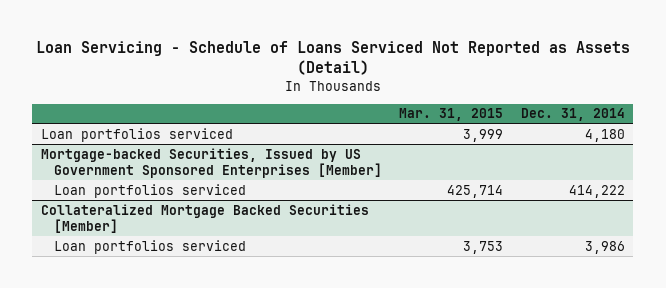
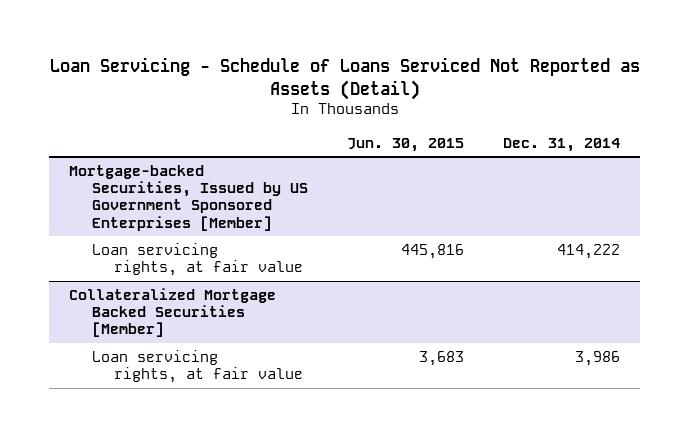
[399,108,504,122] Mar. 31, 2015 -> none
none -> [346,137,464,152] Jun. 30, 2015
[40,127,233,142] Loan portfolios serviced -> none
[54,183,247,198] Loan portfolios serviced -> [91,242,304,277] Loan servicing rights, at fair value
[54,239,247,254] Loan portfolios serviced -> [91,349,304,384] Loan servicing rights, at fair value

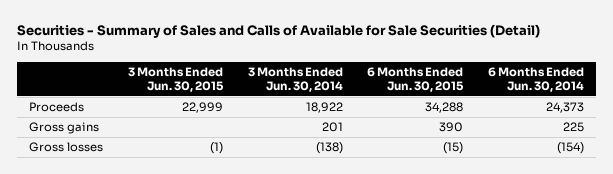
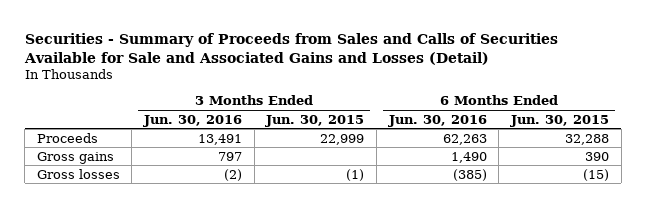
[17,23,541,38] Securities - Summary of Sales and Calls of Available for Sale Securities (Detail) -> [23,32,558,65] Securities - Summary of Proceeds from Sales and Calls of Securities Available for Sale and Associated Gains and Losses (Detail)
[247,66,343,92] 3 Months Ended Jun. 30, 2014 -> none
[488,66,585,92] 6 Months Ended Jun. 30, 2014 -> none
none -> [143,114,243,127] Jun. 30, 2016
none -> [387,114,487,127] Jun. 30, 2016
[425,102,464,114] 34,288 -> [565,133,610,145] 32,288

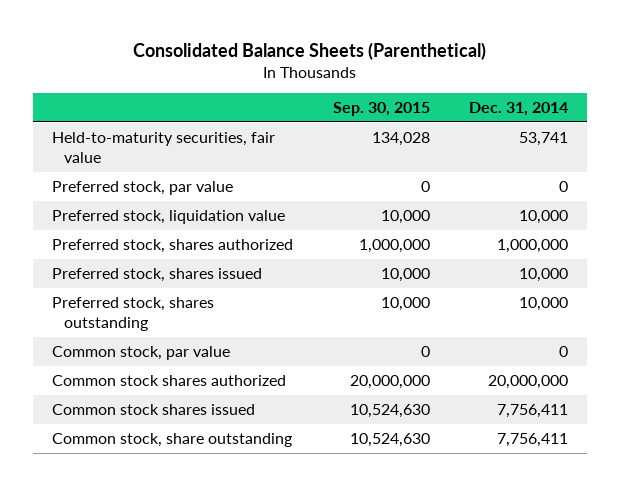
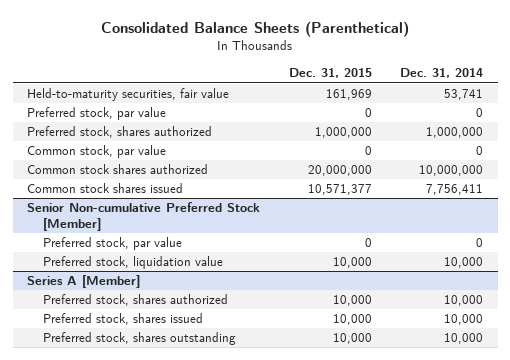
[332,102,430,117] Sep. 30, 2015 -> none
none -> [288,68,372,79] Dec. 31, 2015
[52,209,286,224] Preferred stock, liquidation value -> none
[52,267,263,282] Preferred stock, shares issued -> none
[52,296,215,331] Preferred stock, shares outstanding -> none
[487,374,568,389] 20,000,000 -> [419,165,484,177] 10,000,000
[52,432,293,447] Common stock, share outstanding -> none
none -> [26,202,260,231] Senior Non-cumulative Preferred Stock [Member]
none -> [42,237,182,251] Preferred stock, par value
none -> [42,256,223,270] Preferred stock, liquidation value
none -> [26,275,140,289] Series A [Member]
none -> [42,294,228,307] Preferred stock, shares authorized
none -> [42,313,203,326] Preferred stock, shares issued
none -> [42,332,236,346] Preferred stock, shares outstanding

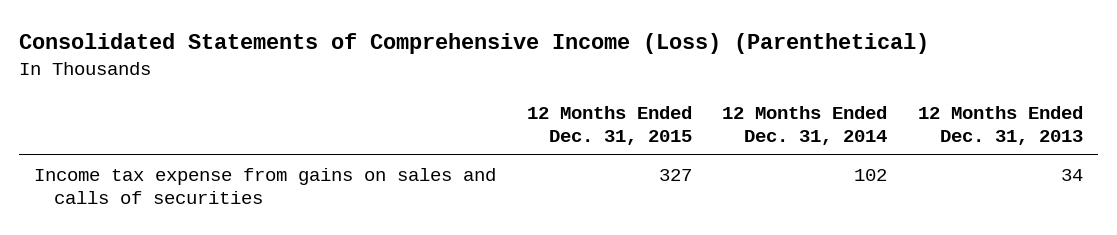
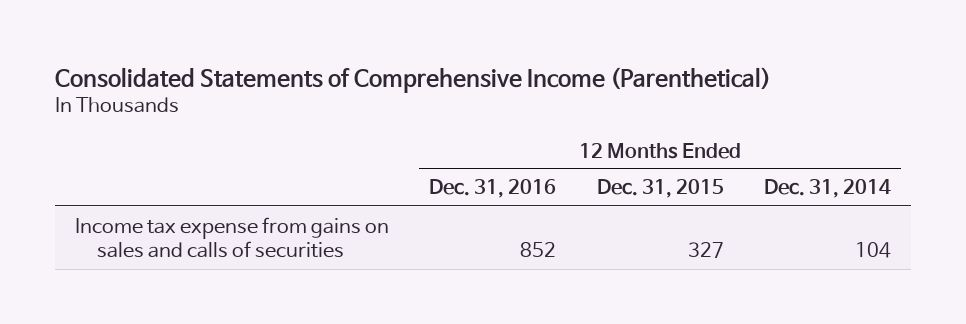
[19,33,930,55] Consolidated Statements of Comprehensive Income (Loss) (Parenthetical) -> [54,66,771,93] Consolidated Statements of Comprehensive Income (Parenthetical)
[917,106,1083,146] 12 Months Ended Dec. 31, 2013 -> none
none -> [429,179,557,199] Dec. 31, 2016
[854,168,888,181] 102 -> [854,242,891,259] 104

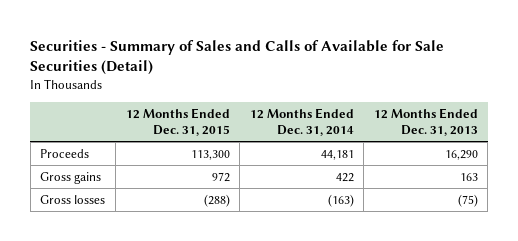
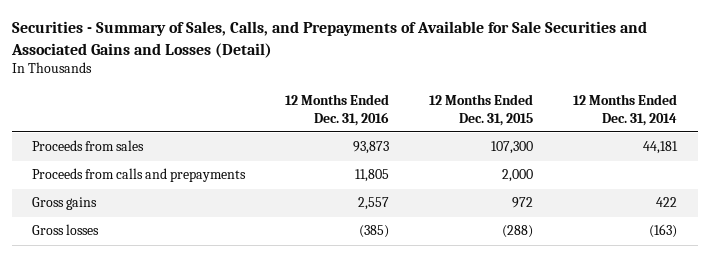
[30,39,445,76] Securities - Summary of Sales and Calls of Available for Sale Securities (Detail) -> [10,21,647,58] Securities - Summary of Sales, Calls, and Prepayments of Available for Sale Securities and Associated Gains and Losses (Detail)
[373,108,478,137] 12 Months Ended Dec. 31, 2013 -> none
none -> [285,94,390,126] 12 Months Ended Dec. 31, 2016
[40,148,90,158] Proceeds -> [32,140,145,152] Proceeds from sales
[190,149,230,160] 113,300 -> [491,141,534,155] 107,300
none -> [32,168,247,183] Proceeds from calls and prepayments

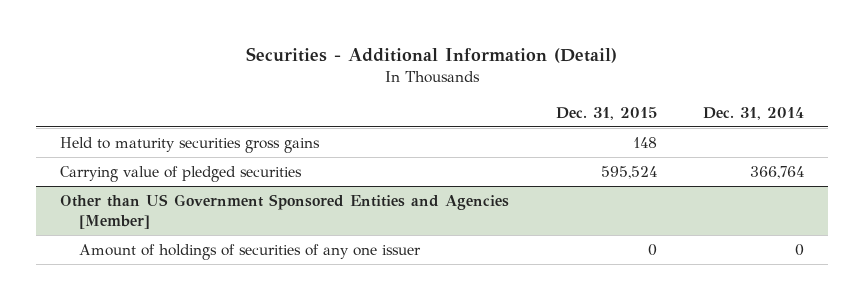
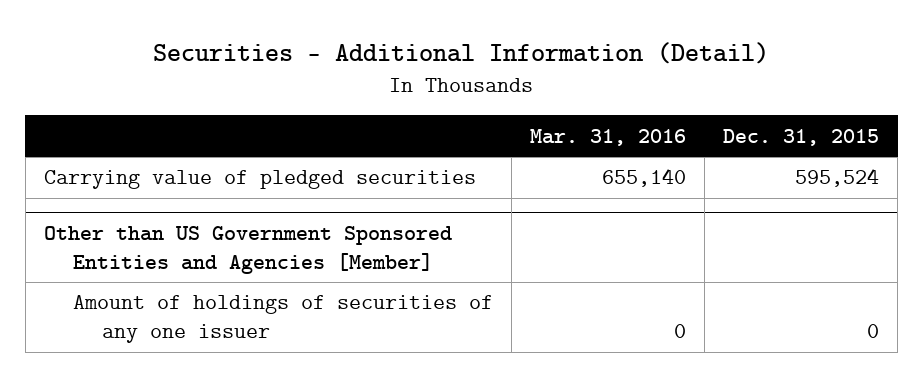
[703,106,805,120] Dec. 31, 2014 -> none
none -> [529,128,686,146] Mar. 31, 2016
[59,137,320,154] Held to maturity securities gross gains -> none

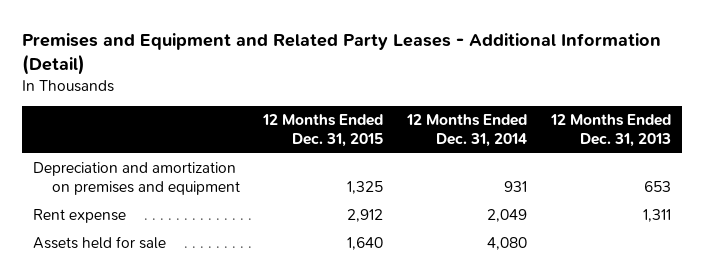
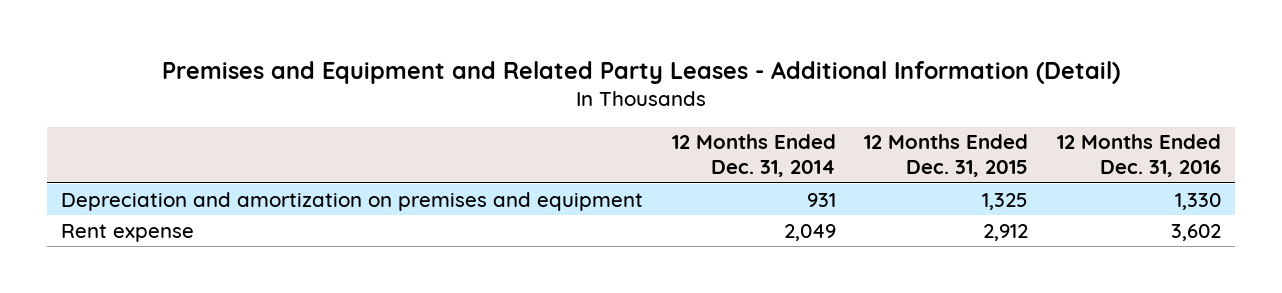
[549,114,671,147] 12 Months Ended Dec. 31, 2013 -> none
none -> [1056,134,1221,178] 12 Months Ended Dec. 31, 2016
[33,236,167,250] Assets held for sale -> none

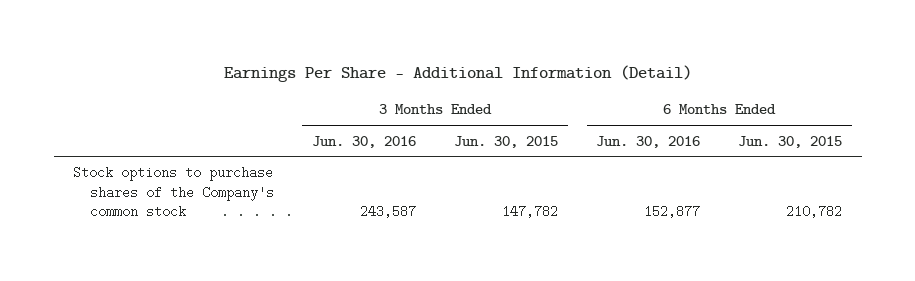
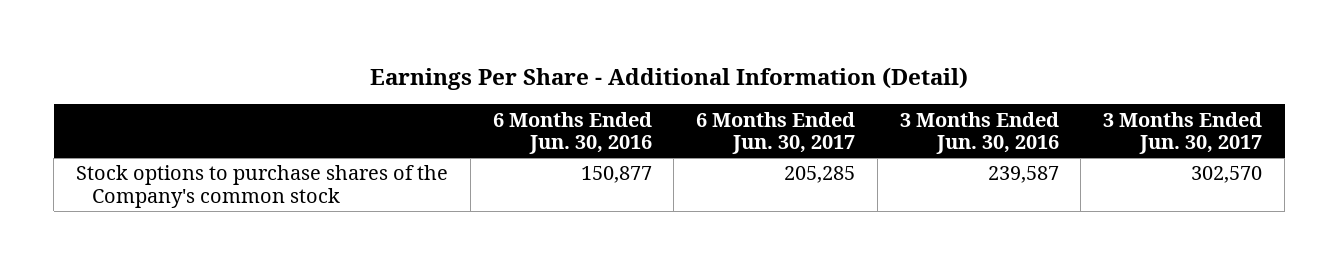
[454,135,559,148] Jun. 30, 2015 -> none
[738,135,843,148] Jun. 30, 2015 -> none
none -> [696,111,856,155] 6 Months Ended Jun. 30, 2017
none -> [1103,111,1263,155] 3 Months Ended Jun. 30, 2017
[359,205,416,219] 243,587 -> [987,166,1059,184] 239,587
[644,205,701,219] 152,877 -> [580,166,652,184] 150,877

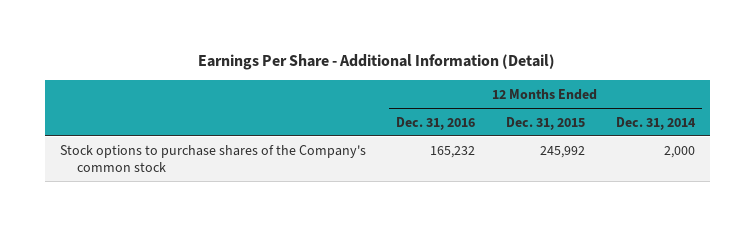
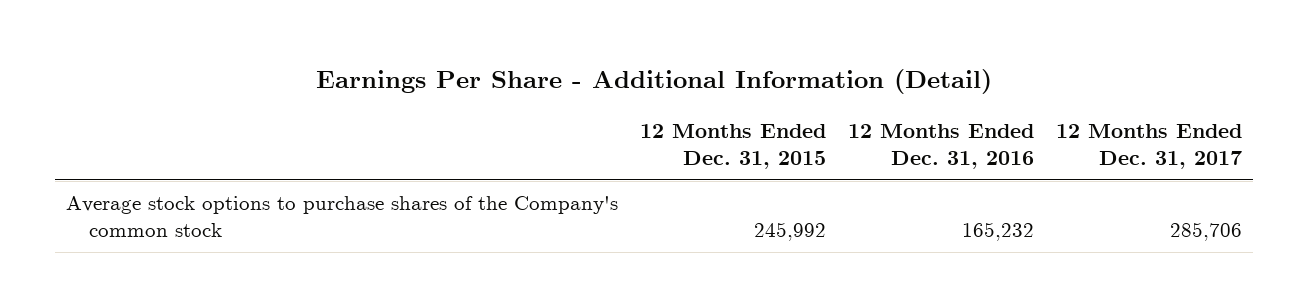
[615,116,696,130] Dec. 31, 2014 -> none
none -> [1055,123,1242,170] 12 Months Ended Dec. 31, 2017
[59,145,366,172] Stock options to purchase shares of the Company's common stock -> [65,195,618,238] Average stock options to purchase shares of the Company's common stock

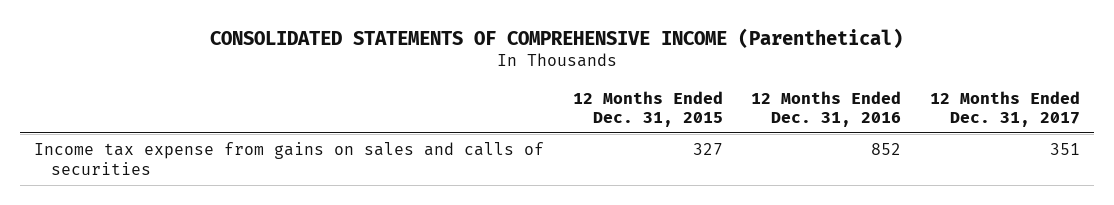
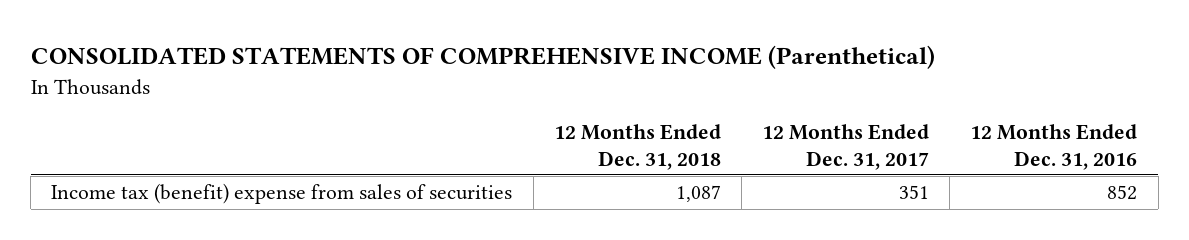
[572,90,723,127] 12 Months Ended Dec. 31, 2015 -> none
none -> [553,123,721,170] 12 Months Ended Dec. 31, 2018
[34,142,545,175] Income tax expense from gains on sales and calls of securities -> [51,183,513,205] Income tax (benefit) expense from sales of securities

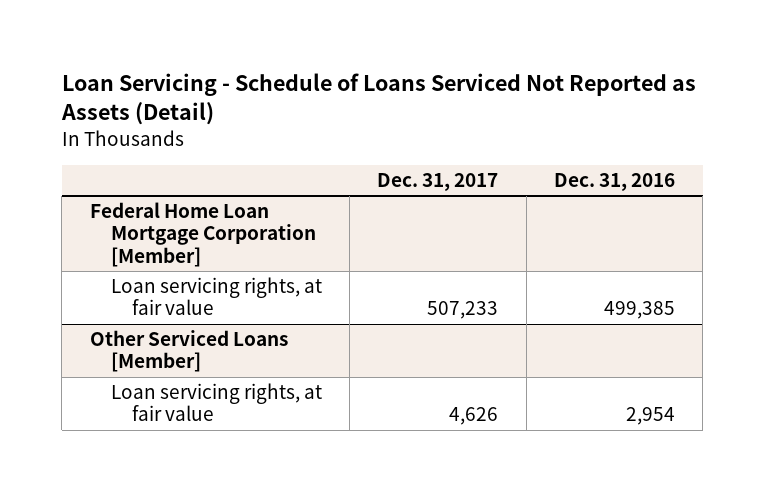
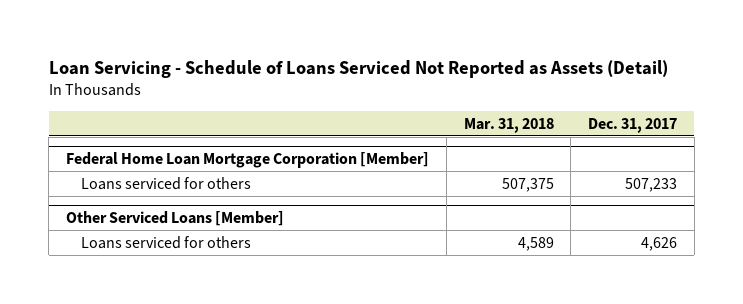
[554,172,676,191] Dec. 31, 2016 -> none
none -> [463,117,554,133] Mar. 31, 2018
[110,277,322,316] Loan servicing rights, at fair value -> [80,176,251,190] Loans serviced for others
[110,383,322,422] Loan servicing rights, at fair value -> [80,235,251,249] Loans serviced for others

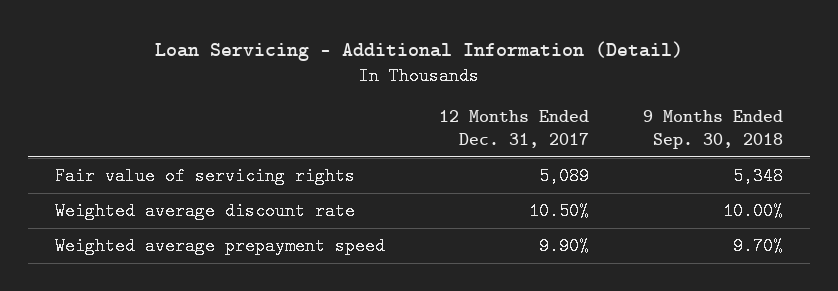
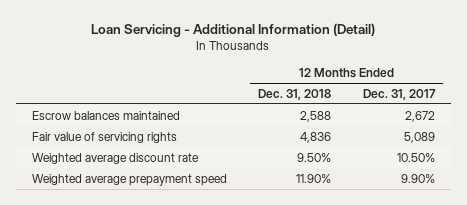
[643,110,784,149] 9 Months Ended Sep. 30, 2018 -> none
none -> [258,88,332,100] Dec. 31, 2018
none -> [31,110,180,120] Escrow balances maintained

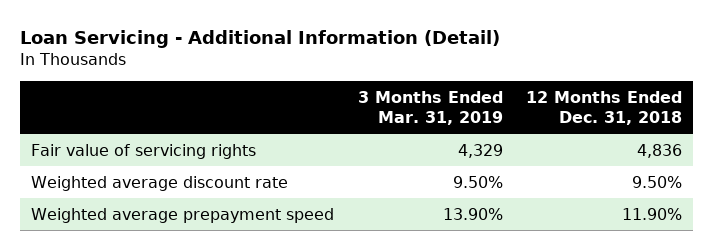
[363,88,437,100] Dec. 31, 2017 -> none
none -> [357,90,503,125] 3 Months Ended Mar. 31, 2019
[31,110,180,120] Escrow balances maintained -> none

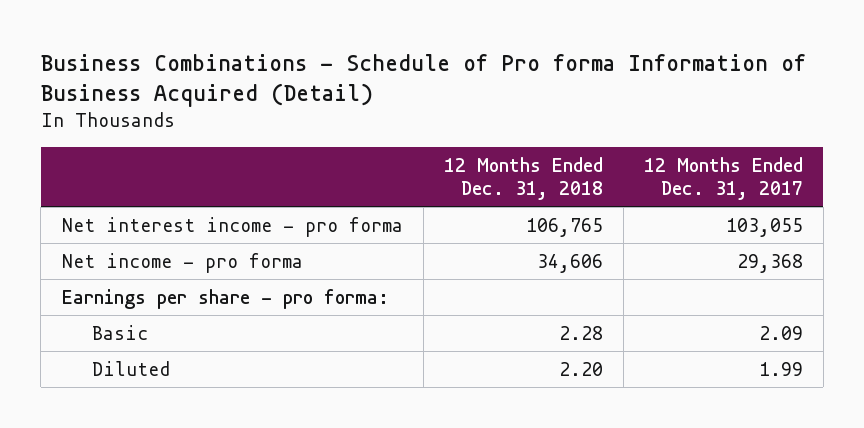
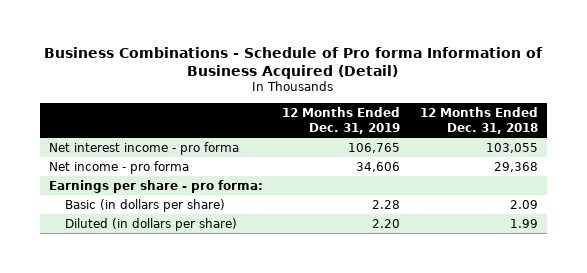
[643,156,803,200] 12 Months Ended Dec. 31, 2017 -> none
none -> [282,106,401,134] 12 Months Ended Dec. 31, 2019
[525,217,603,237] 106,765 -> [485,142,538,153] 103,055
[536,253,603,273] 34,606 -> [493,161,538,172] 29,368
[91,324,148,340] Basic -> [64,198,225,212] Basic (in dollars per share)
[558,325,603,340] 2.28 -> [509,199,538,209] 2.09
[91,360,170,376] Diluted -> [64,217,237,231] Diluted (in dollars per share)
[558,361,603,376] 2.20 -> [509,218,538,228] 1.99

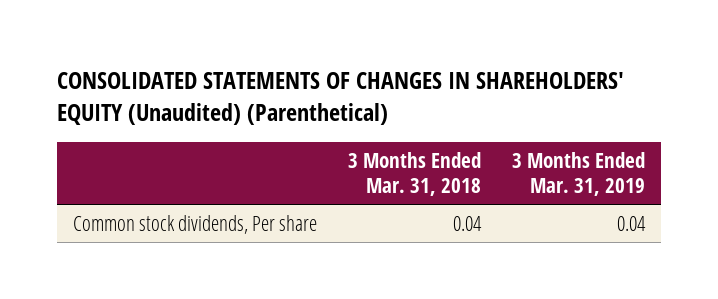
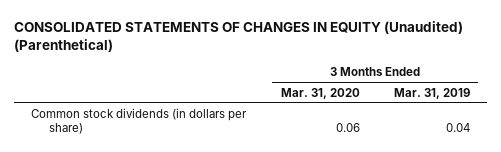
[56,71,624,126] CONSOLIDATED STATEMENTS OF CHANGES IN SHAREHOLDERS' EQUITY (Unaudited) (Parenthetical) -> [14,21,464,53] CONSOLIDATED STATEMENTS OF CHANGES IN EQUITY (Unaudited) (Parenthetical)
[348,151,482,197] 3 Months Ended Mar. 31, 2018 -> none
none -> [280,87,360,99] Mar. 31, 2020
[72,214,317,234] Common stock dividends, Per share -> [31,108,248,135] Common stock dividends (in dollars per share)

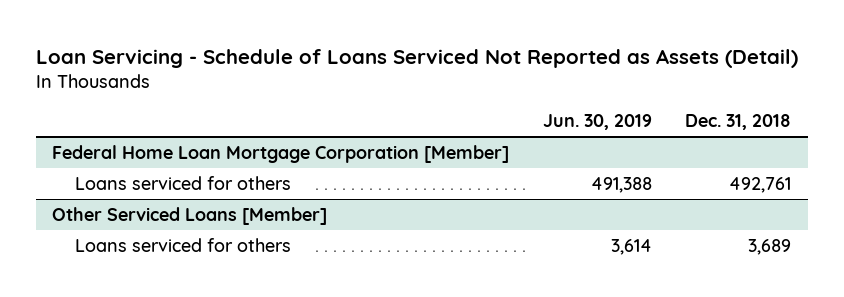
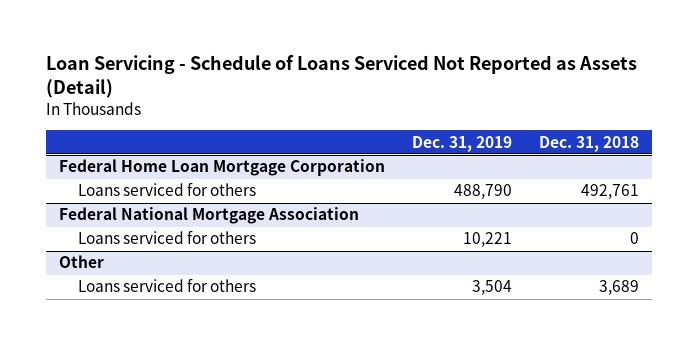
[542,114,652,131] Jun. 30, 2019 -> none
none -> [411,135,512,152] Dec. 31, 2019
[52,144,510,163] Federal Home Loan Mortgage Corporation [Member] -> [58,159,385,177] Federal Home Loan Mortgage Corporation
none -> [58,207,359,225] Federal National Mortgage Association
none -> [77,230,256,245] Loans serviced for others
[52,206,328,225] Other Serviced Loans [Member] -> [58,255,104,269] Other

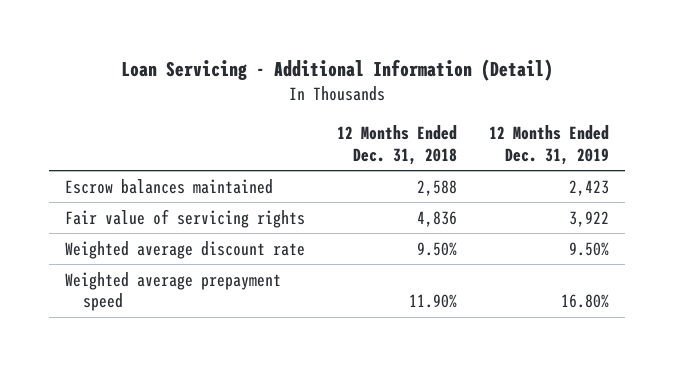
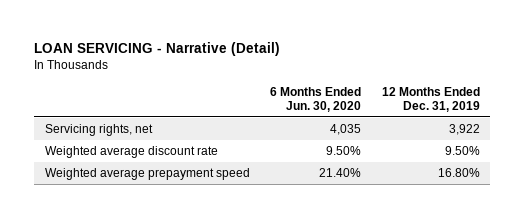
[121,59,554,82] Loan Servicing - Additional Information (Detail) -> [34,41,281,56] LOAN SERVICING - Narrative (Detail)
[337,125,458,165] 12 Months Ended Dec. 31, 2018 -> none
none -> [270,87,362,112] 6 Months Ended Jun. 30, 2020
[65,178,274,194] Escrow balances maintained -> none
[65,208,306,228] Fair value of servicing rights -> [44,124,153,137] Servicing rights, net

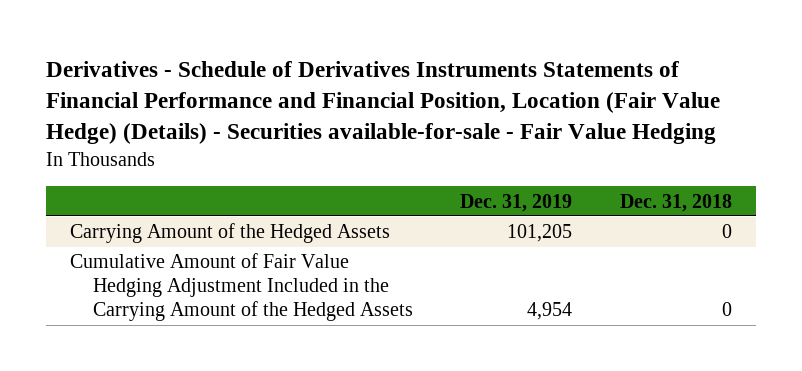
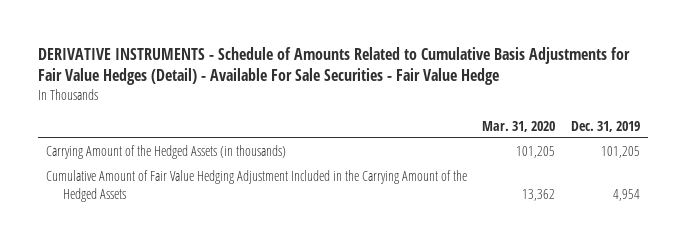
[46,61,721,145] Derivatives - Schedule of Derivatives Instruments Statements of Financial Performance and Financial Position, Location (Fair Value Hedge) (Details) - Securities available-for-sale - Fair Value Hedging -> [38,46,631,86] DERIVATIVE INSTRUMENTS - Schedule of Amounts Related to Cumulative Basis Adjustments for Fair Value Hedges (Detail) - Available For Sale Securities - Fair Value Hedge
[619,193,732,212] Dec. 31, 2018 -> none
none -> [482,120,556,132] Mar. 31, 2020
[70,223,391,244] Carrying Amount of the Hedged Assets -> [45,145,286,160] Carrying Amount of the Hedged Assets (in thousands)

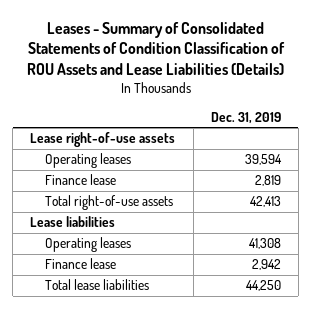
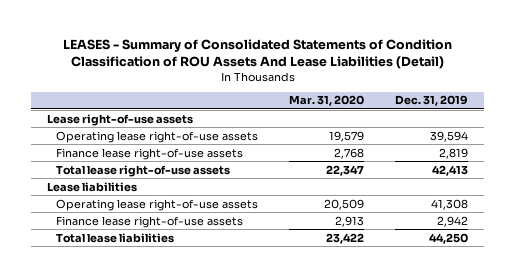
[26,21,285,76] Leases - Summary of Consolidated Statements of Condition Classification of ROU Assets and Lease Liabilities (Details) -> [62,38,452,69] LEASES - Summary of Consolidated Statements of Condition Classification of ROU Assets And Lease Liabilities (Detail)
none -> [289,95,365,107] Mar. 31, 2020
[44,153,131,169] Operating leases -> [55,130,258,143] Operating lease right-of-use assets
[44,174,116,186] Finance lease -> [55,147,243,160] Finance lease right-of-use assets
[44,195,173,211] Total right-of-use assets -> [55,164,230,177] Total lease right-of-use assets
[44,237,131,253] Operating leases -> [55,198,258,211] Operating lease right-of-use assets
[44,258,116,270] Finance lease -> [55,215,243,228] Finance lease right-of-use assets

